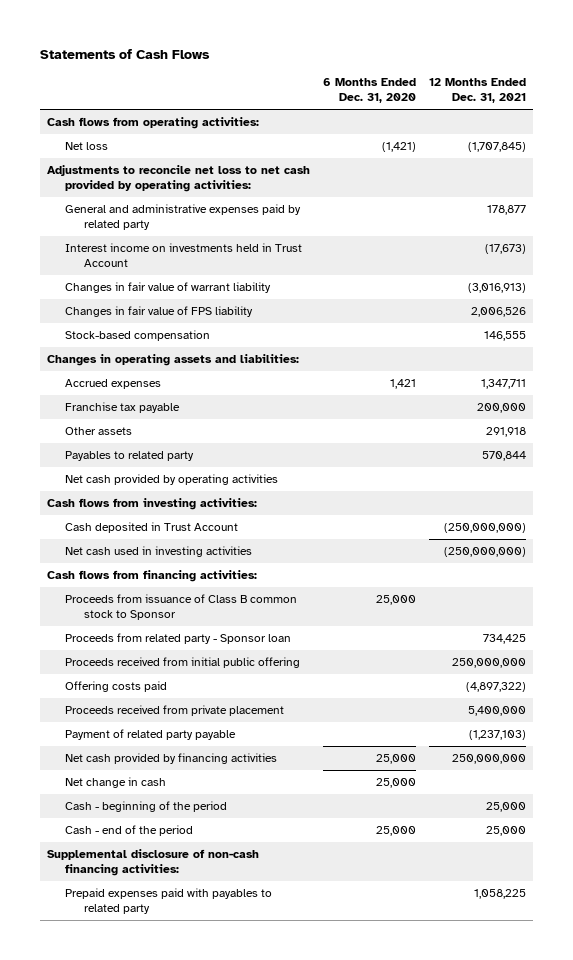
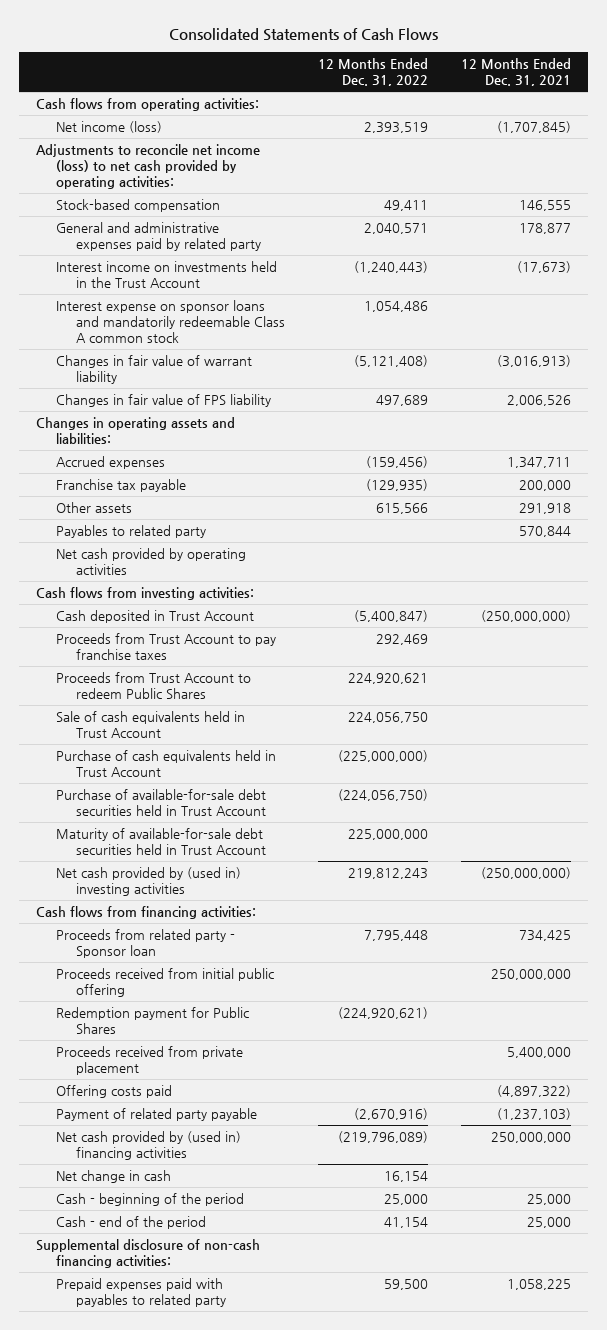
[40,48,211,59] Statements of Cash Flows -> [168,28,438,42] Consolidated Statements of Cash Flows
[322,78,416,104] 6 Months Ended Dec. 31, 2020 -> none
none -> [318,58,429,87] 12 Months Ended Dec. 31, 2022
[65,141,109,150] Net loss -> [55,121,162,134] Net income (loss)
[46,164,310,193] Adjustments to reconcile net loss to net cash provided by operating activities: -> [35,144,260,189] Adjustments to reconcile net income (loss) to net cash provided by operating activities:
[65,329,211,341] Stock-based compensation -> [55,199,220,213] Stock-based compensation
[65,242,303,268] Interest income on investments held in Trust Account -> [55,261,277,288] Interest income on investments held in the Trust Account
none -> [55,300,286,343] Interest expense on sponsor loans and mandatorily redeemable Class A common stock
none -> [55,633,276,660] Proceeds from Trust Account to pay franchise taxes
none -> [55,672,251,699] Proceeds from Trust Account to redeem Public Shares
none -> [55,711,245,738] Sale of cash equivalents held in Trust Account
none -> [55,750,276,777] Purchase of cash equivalents held in Trust Account
none -> [55,789,267,816] Purchase of available-for-sale debt securities held in Trust Account
none -> [55,828,267,855] Maturity of available-for-sale debt securities held in Trust Account
[65,545,253,557] Net cash used in investing activities -> [55,867,241,896] Net cash provided by (used in) investing activities
[65,593,298,621] Proceeds from issuance of Class B common stock to Sponsor -> none
none -> [55,1007,249,1034] Redemption payment for Public Shares
[65,680,168,692] Offering costs paid -> [55,1085,172,1099] Offering costs paid
[65,752,278,764] Net cash provided by financing activities -> [55,1131,241,1160] Net cash provided by (used in) financing activities

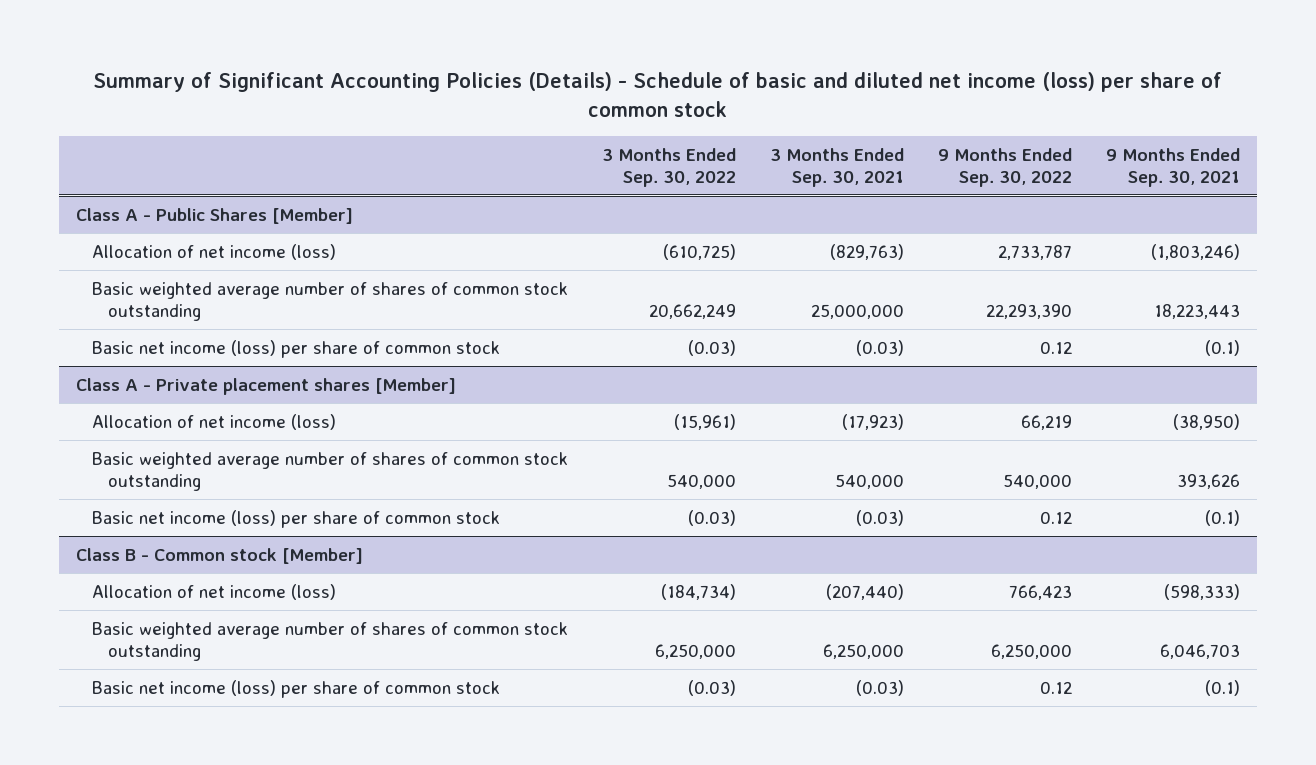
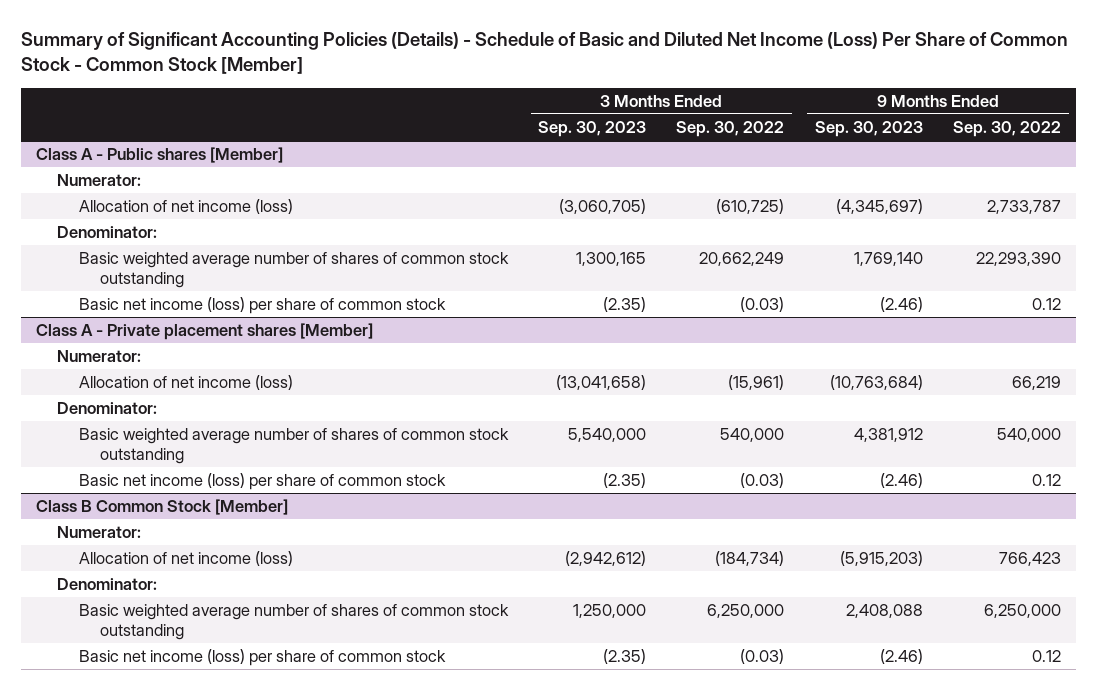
[93,72,1223,118] Summary of Significant Accounting Policies (Details) - Schedule of basic and diluted net income (loss) per share of common stock -> [20,32,1068,75] Summary of Significant Accounting Policies (Details) - Schedule of Basic and Diluted Net Income (Loss) Per Share of Common Stock - Common Stock [Member]
[770,147,905,188] 3 Months Ended Sep. 30, 2021 -> none
[1106,147,1241,188] 9 Months Ended Sep. 30, 2021 -> none
none -> [538,120,647,137] Sep. 30, 2023
none -> [814,120,923,137] Sep. 30, 2023
[76,207,354,224] Class A - Public Shares [Member] -> [35,147,283,164] Class A - Public shares [Member]
none -> [57,174,142,187] Numerator:
none -> [57,226,158,239] Denominator:
none -> [57,350,142,363] Numerator:
none -> [57,402,158,415] Denominator:
[76,547,364,564] Class B - Common stock [Member] -> [35,499,288,516] Class B Common Stock [Member]
none -> [57,526,142,539] Numerator:
none -> [57,578,158,591] Denominator:

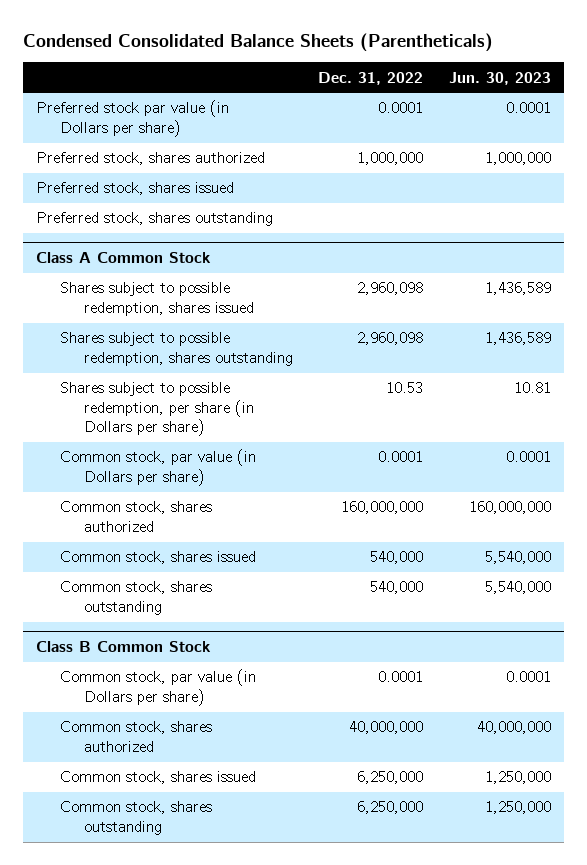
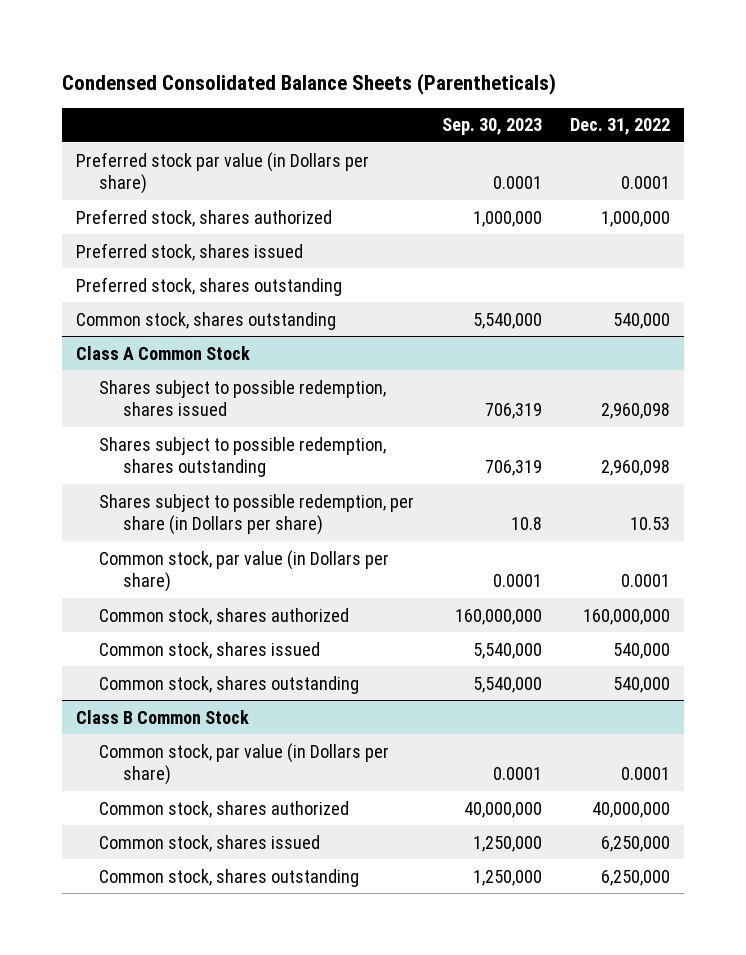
[448,71,551,85] Jun. 30, 2023 -> none
none -> [442,118,543,136] Sep. 30, 2023
none -> [75,311,336,330] Common stock, shares outstanding

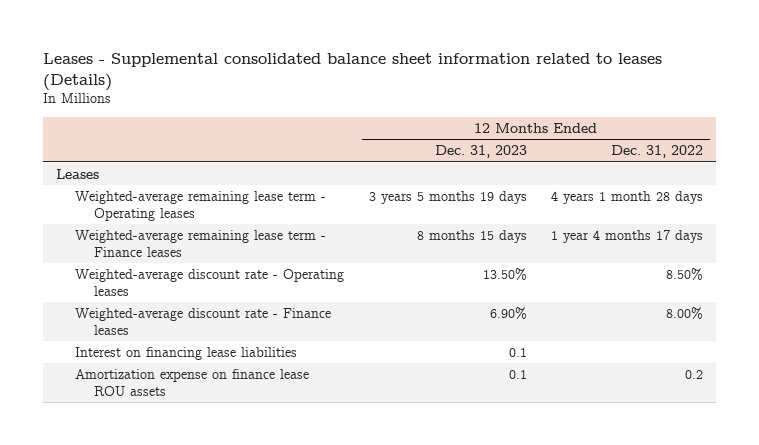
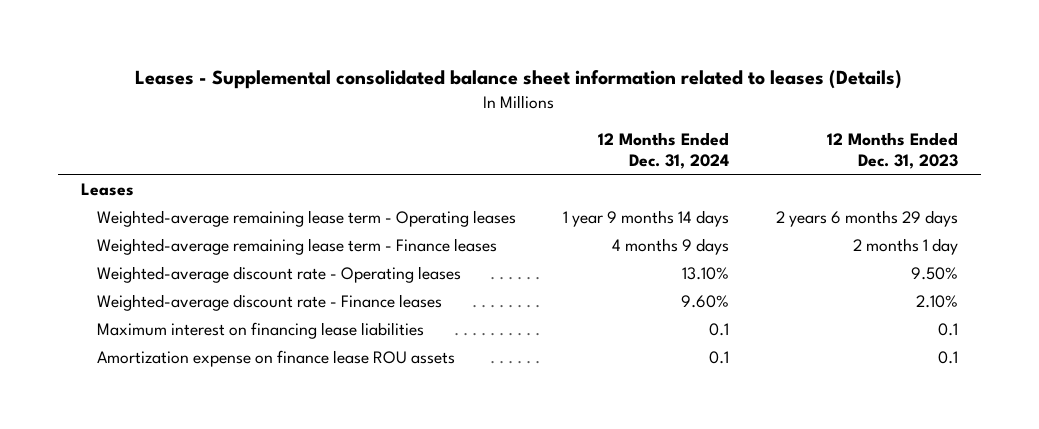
[611,145,704,159] Dec. 31, 2022 -> none
none -> [598,132,730,170] 12 Months Ended Dec. 31, 2024
[368,190,527,204] 3 years 5 months 19 days -> [775,209,958,227] 2 years 6 months 29 days
[416,229,527,243] 8 months 15 days -> [852,237,958,255] 2 months 1 day
[482,267,527,281] 13.50% -> [910,266,958,280] 9.50%
[489,306,527,320] 6.90% -> [915,294,958,308] 2.10%
[74,346,297,360] Interest on financing lease liabilities -> [97,321,425,339] Maximum interest on financing lease liabilities

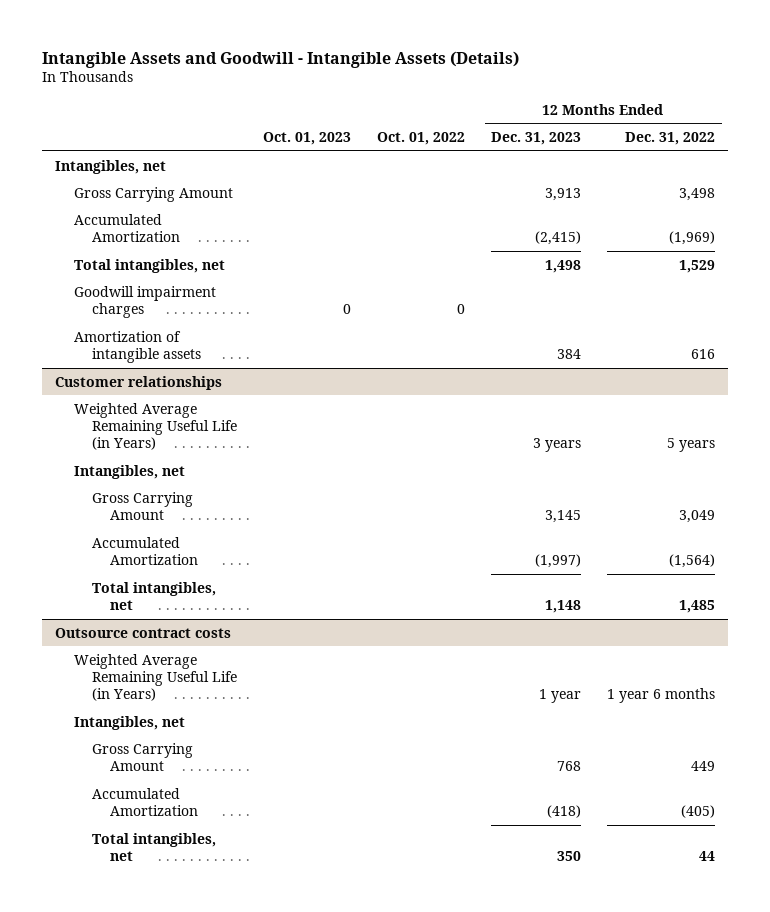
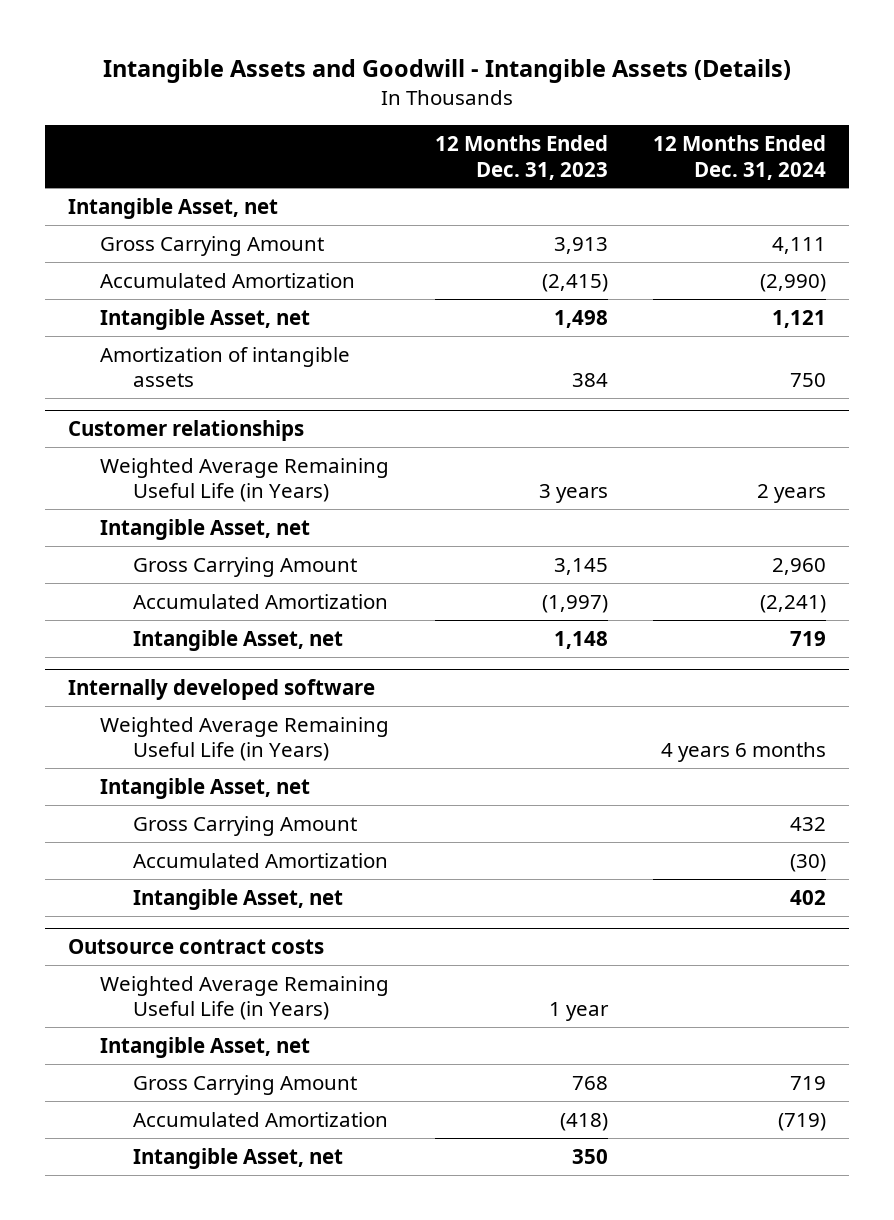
[263,132,352,146] Oct. 01, 2023 -> none
[377,132,466,146] Oct. 01, 2022 -> none
[625,132,716,146] Dec. 31, 2022 -> none
none -> [653,135,827,180] 12 Months Ended Dec. 31, 2024
[55,159,167,174] Intangibles, net -> [67,197,278,219] Intangible Asset, net
[73,285,216,319] Goodwill impairment charges -> none
[73,258,225,273] Total intangibles, net -> [100,308,311,330] Intangible Asset, net
[73,464,185,479] Intangibles, net -> [100,518,311,540] Intangible Asset, net
[92,581,217,611] Total intangibles, net -> [132,629,343,651] Intangible Asset, net
none -> [67,679,375,701] Internally developed software
none -> [100,716,390,762] Weighted Average Remaining Useful Life (in Years)
none -> [100,777,311,799] Intangible Asset, net
none -> [132,815,357,836] Gross Carrying Amount
none -> [132,852,388,868] Accumulated Amortization
none -> [132,888,343,910] Intangible Asset, net
[73,715,185,730] Intangibles, net -> [100,1036,311,1058] Intangible Asset, net
[92,832,217,862] Total intangibles, net -> [132,1147,343,1169] Intangible Asset, net

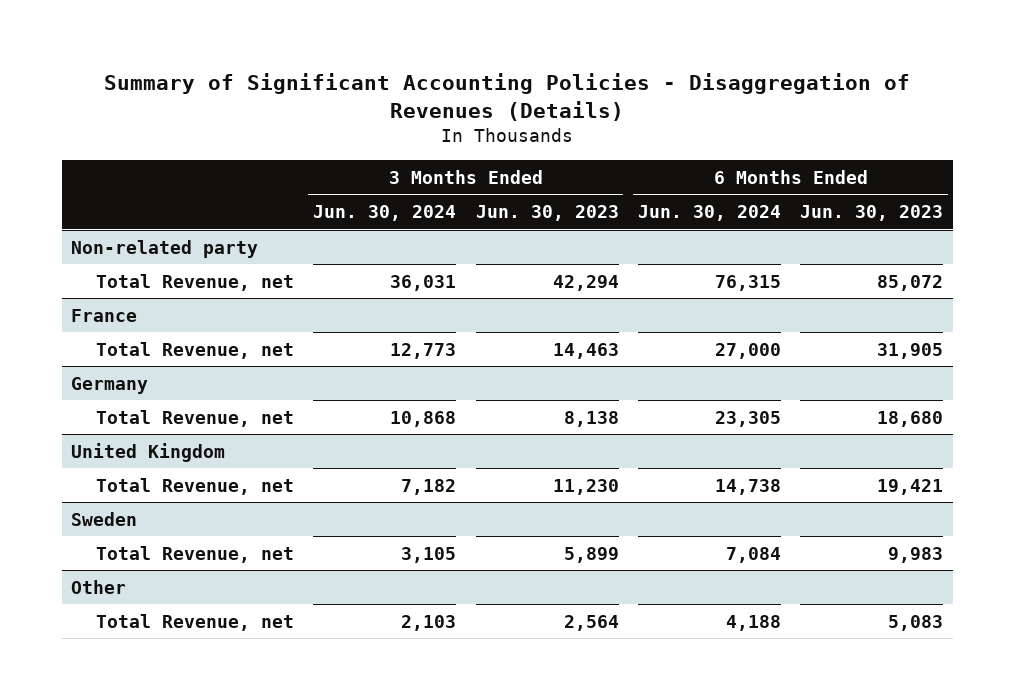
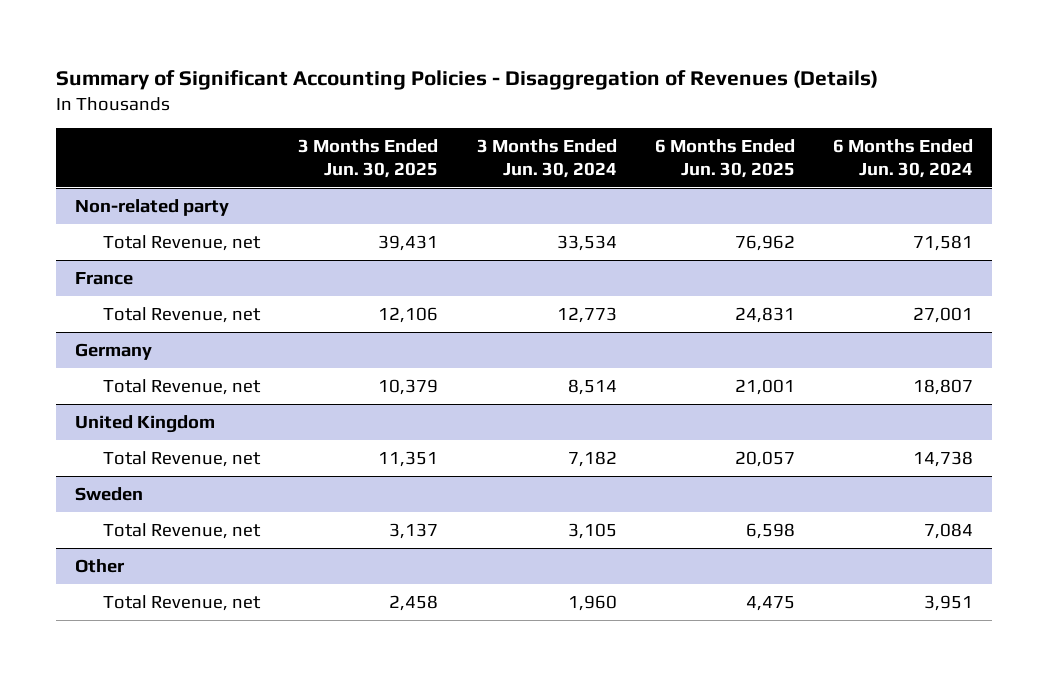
[475,205,619,222] Jun. 30, 2023 -> none
[800,205,944,222] Jun. 30, 2023 -> none
none -> [298,139,439,178] 3 Months Ended Jun. 30, 2025
none -> [654,139,795,178] 6 Months Ended Jun. 30, 2025
[390,274,457,291] 36,031 -> [556,234,617,251] 33,534
[714,274,781,291] 76,315 -> [912,234,973,251] 71,581
[714,342,781,359] 27,000 -> [912,306,973,323] 27,001
[390,410,457,427] 10,868 -> [567,378,617,395] 8,514
[714,410,781,427] 23,305 -> [912,378,973,395] 18,807
[401,614,457,631] 2,103 -> [567,594,617,611] 1,960
[725,614,781,631] 4,188 -> [923,594,973,611] 3,951

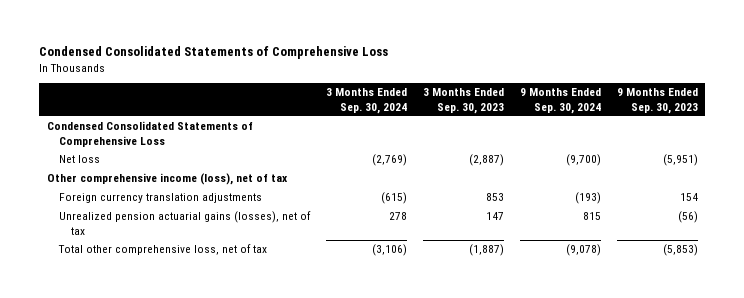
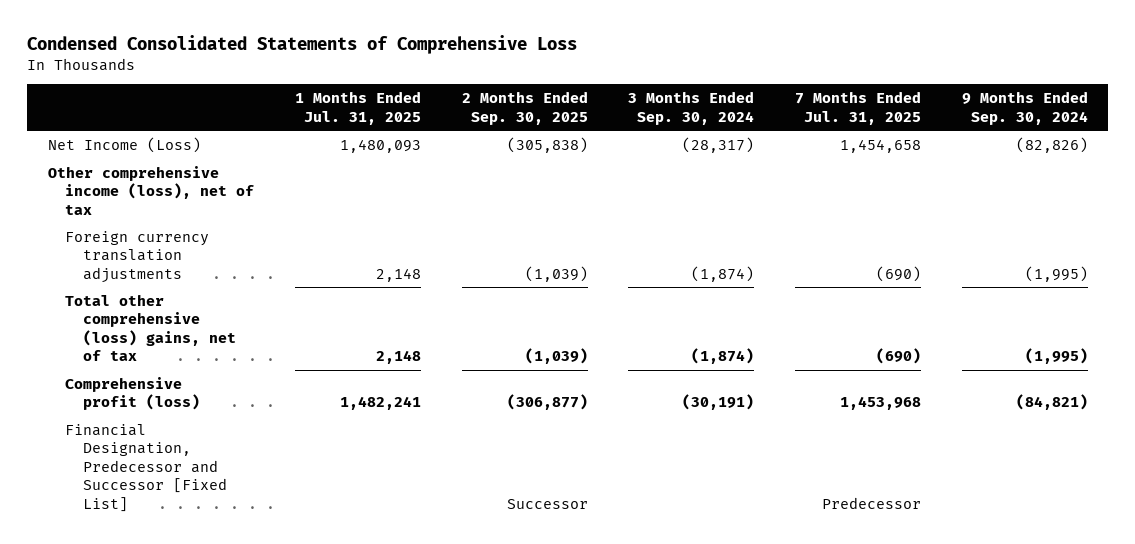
[422,88,504,114] 3 Months Ended Sep. 30, 2023 -> none
[616,88,698,114] 9 Months Ended Sep. 30, 2023 -> none
none -> [294,91,421,125] 1 Months Ended Jul. 31, 2025
none -> [461,91,588,125] 2 Months Ended Sep. 30, 2025
none -> [795,91,922,125] 7 Months Ended Jul. 31, 2025
[46,121,253,147] Condensed Consolidated Statements of Comprehensive Loss -> none
[58,155,100,164] Net loss -> [47,136,201,153] Net Income (Loss)
[371,154,407,167] (2,769) -> [682,136,755,153] (28,317)
[565,154,601,167] (9,700) -> [1015,136,1088,153] (82,826)
[58,211,311,235] Unrealized pension actuarial gains (losses), net of tax -> none
[380,192,407,205] (615) -> [691,265,755,282] (1,874)
[574,192,601,205] (193) -> [1024,265,1088,282] (1,995)
none -> [65,293,236,362] Total other comprehensive (loss) gains, net of tax
[57,244,267,256] Total other comprehensive loss, net of tax -> [65,376,200,411] Comprehensive profit (loss)
[371,244,407,257] (3,106) -> [682,394,755,411] (30,191)
[565,244,601,257] (9,078) -> [1015,394,1088,411] (84,821)
none -> [65,423,227,512] Financial Designation, Predecessor and Successor [Fixed List]

